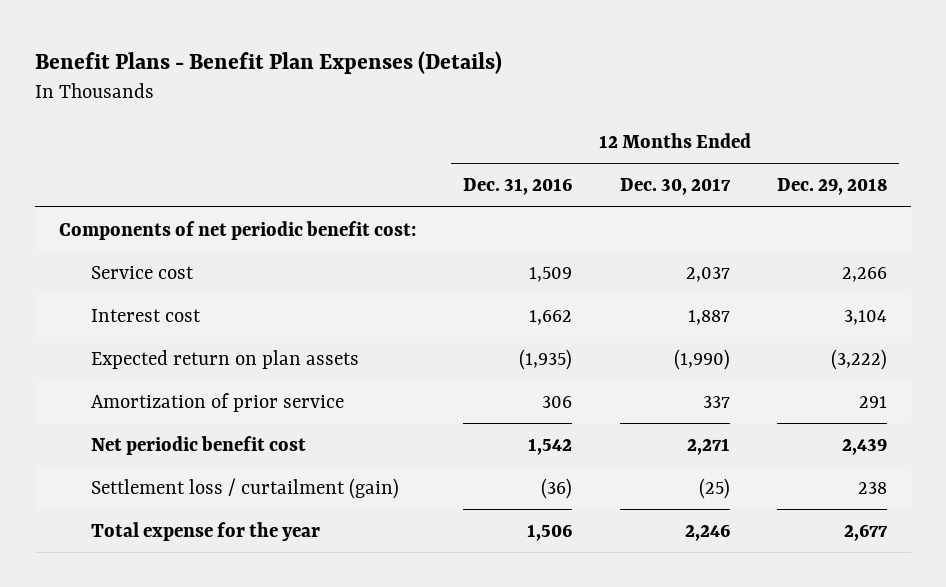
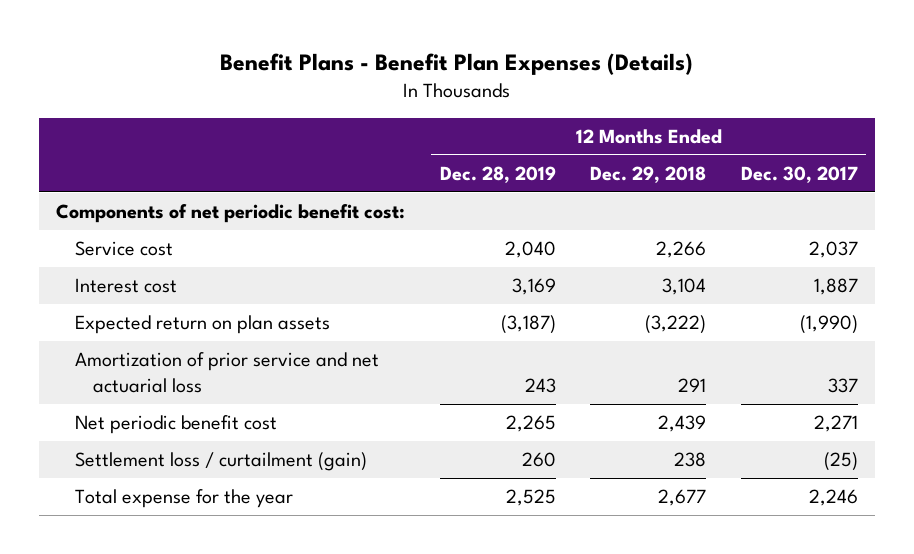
[463,178,573,196] Dec. 31, 2016 -> none
none -> [439,166,556,184] Dec. 28, 2019
[90,392,344,412] Amortization of prior service -> [74,352,379,394] Amortization of prior service and net actuarial loss

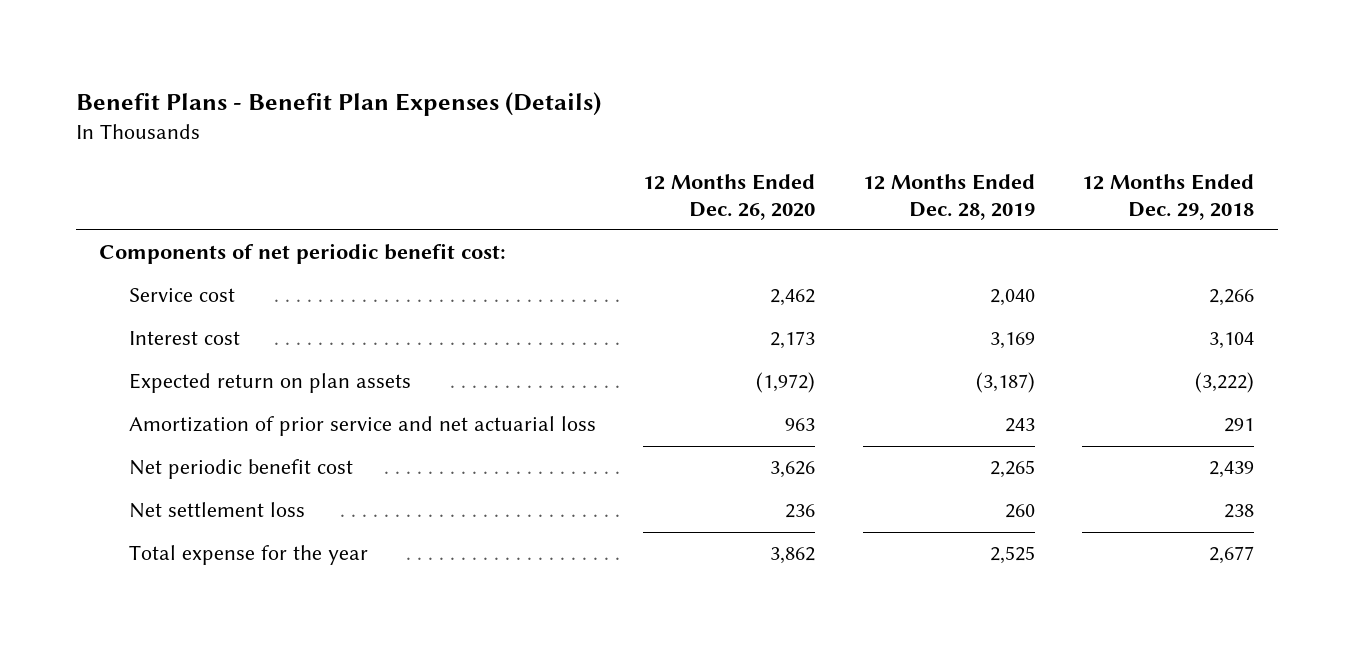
[740,166,858,184] Dec. 30, 2017 -> none
none -> [643,174,816,220] 12 Months Ended Dec. 26, 2020
[74,452,367,472] Settlement loss / curtailment (gain) -> [129,502,306,519] Net settlement loss

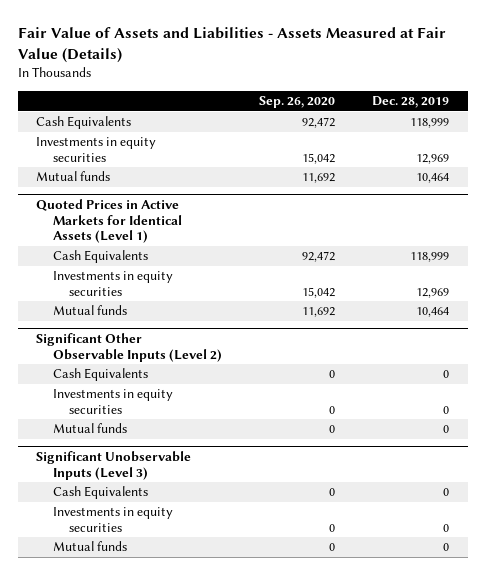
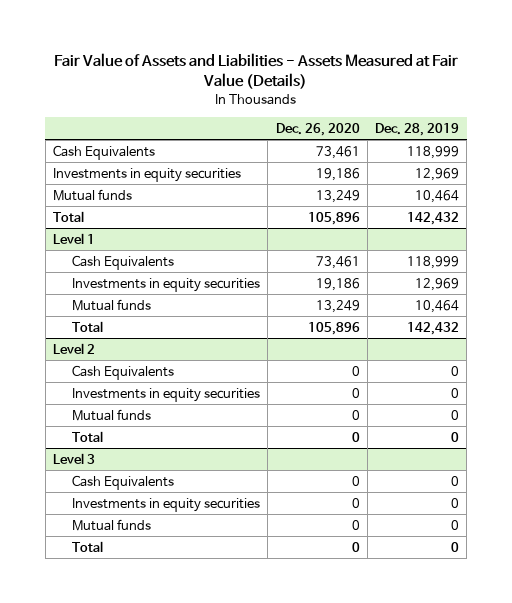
[258,95,335,108] Sep. 26, 2020 -> none
none -> [275,123,360,137] Dec. 26, 2020
none -> [53,210,85,222] Total
[36,199,182,244] Quoted Prices in Active Markets for Identical Assets (Level 1) -> [53,232,96,244] Level 1
none -> [72,320,104,332] Total
[36,333,222,362] Significant Other Observable Inputs (Level 2) -> [53,342,96,354] Level 2
none -> [72,430,104,442] Total
[36,451,192,480] Significant Unobservable Inputs (Level 3) -> [53,452,96,464] Level 3
none -> [72,540,104,552] Total

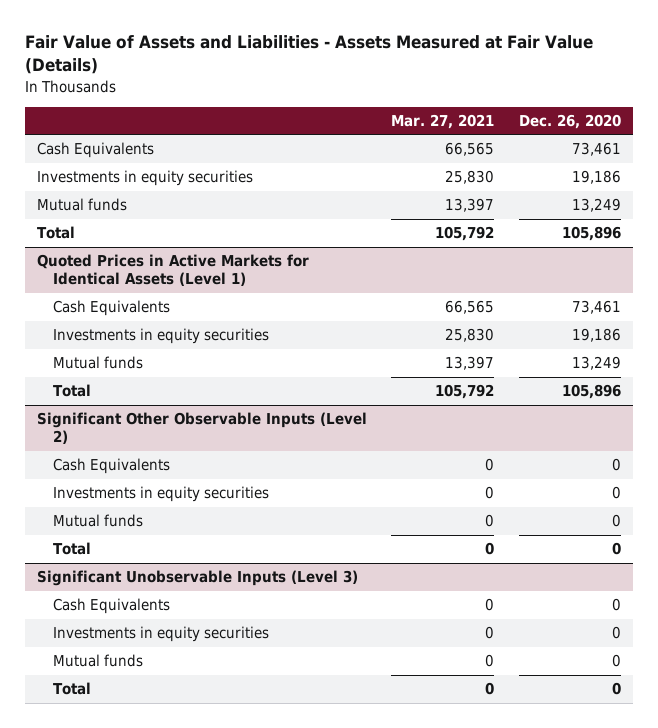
[375,123,460,137] Dec. 28, 2019 -> none
none -> [391,113,495,129] Mar. 27, 2021
[53,232,96,244] Level 1 -> [37,254,310,287] Quoted Prices in Active Markets for Identical Assets (Level 1)
[53,342,96,354] Level 2 -> [37,412,368,445] Significant Other Observable Inputs (Level 2)
[53,452,96,464] Level 3 -> [37,570,359,587] Significant Unobservable Inputs (Level 3)

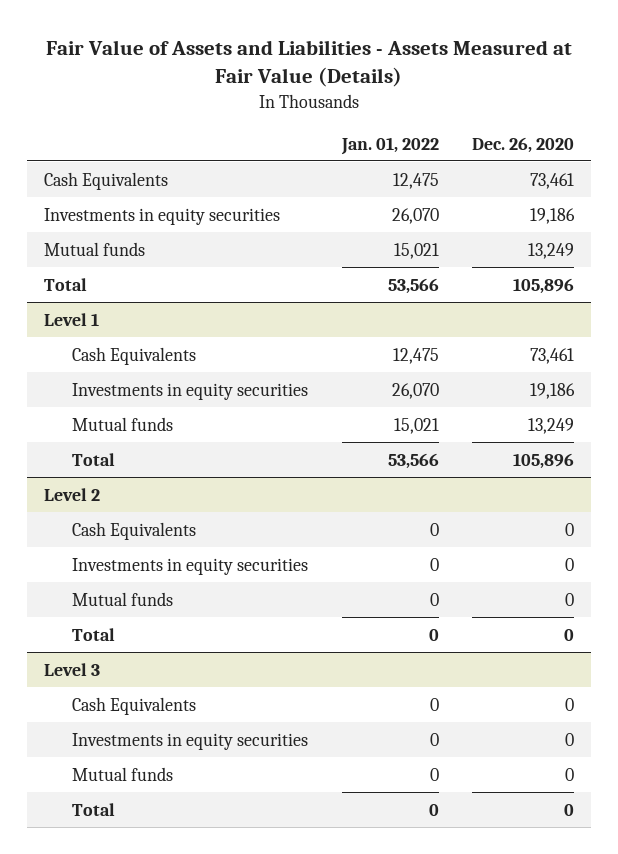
[391,113,495,129] Mar. 27, 2021 -> none
none -> [340,136,439,155] Jan. 01, 2022
[37,254,310,287] Quoted Prices in Active Markets for Identical Assets (Level 1) -> [43,312,99,326] Level 1
[37,412,368,445] Significant Other Observable Inputs (Level 2) -> [43,487,100,501] Level 2
[37,570,359,587] Significant Unobservable Inputs (Level 3) -> [43,662,100,676] Level 3

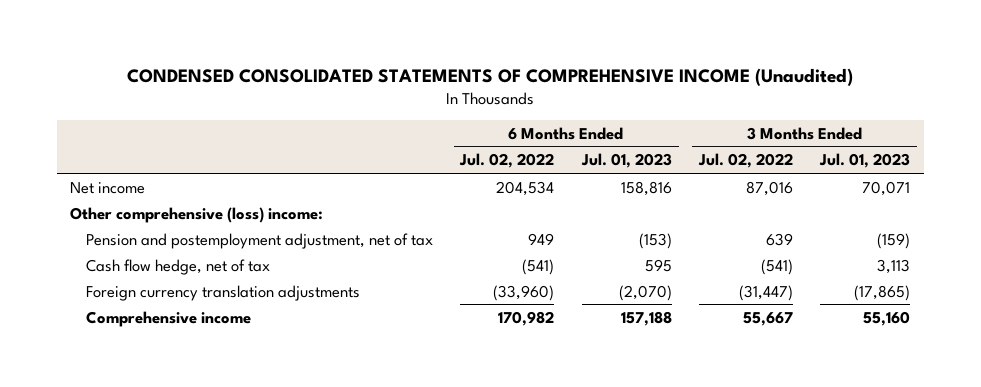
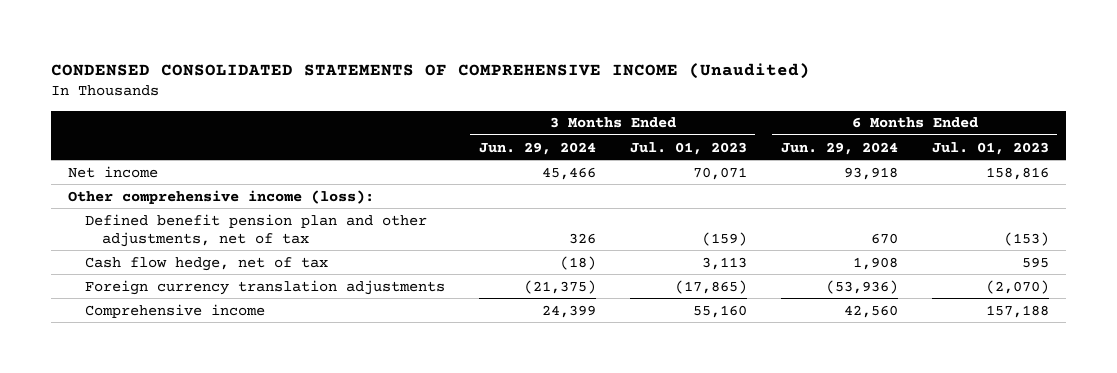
[459,153,555,169] Jul. 02, 2022 -> none
[698,153,794,169] Jul. 02, 2022 -> none
none -> [478,141,596,155] Jun. 29, 2024
none -> [780,141,898,155] Jun. 29, 2024
[70,206,324,223] Other comprehensive (loss) income: -> [67,189,374,204] Other comprehensive income (loss):
[86,232,434,249] Pension and postemployment adjustment, net of tax -> [85,213,428,247] Defined benefit pension plan and other adjustments, net of tax

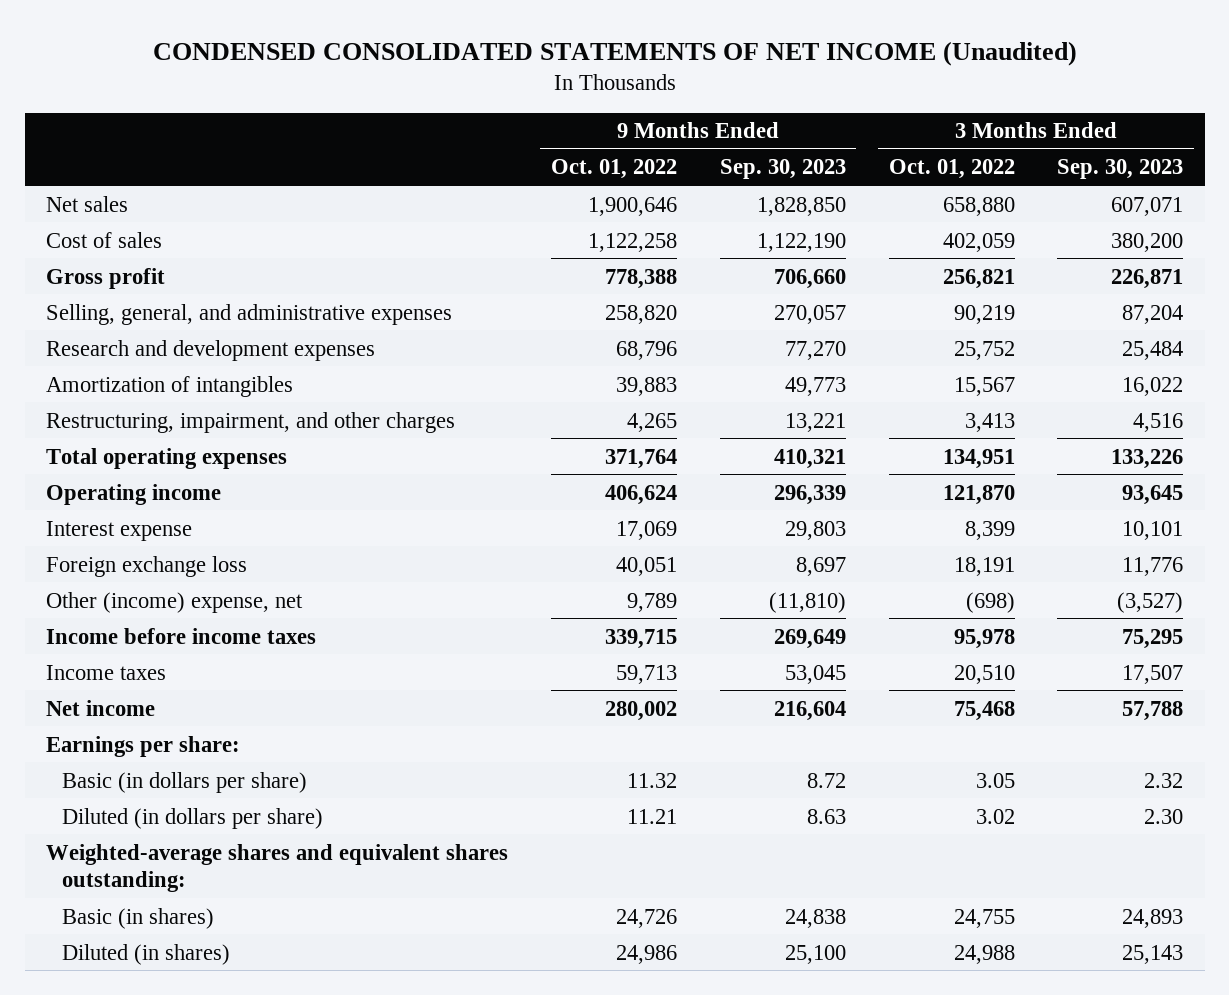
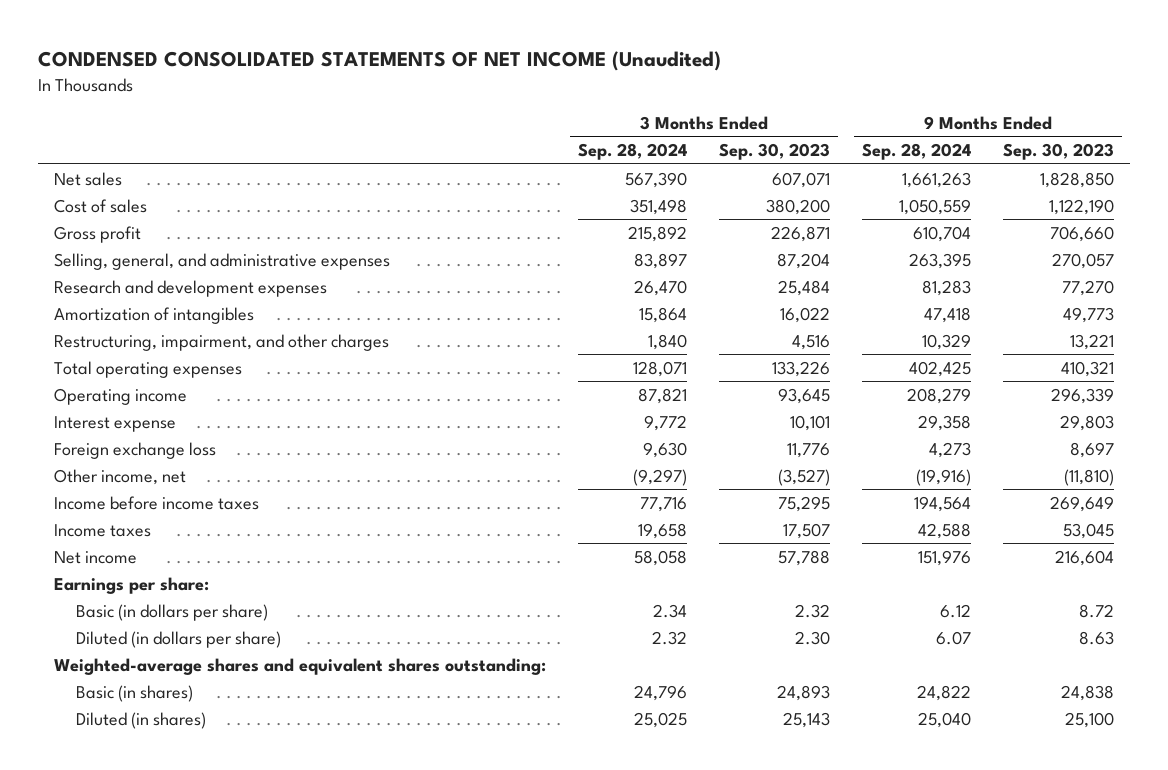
[550,159,677,180] Oct. 01, 2022 -> none
[888,159,1015,180] Oct. 01, 2022 -> none
none -> [578,142,688,160] Sep. 28, 2024
none -> [862,142,972,160] Sep. 28, 2024
[45,591,303,613] Other (income) expense, net -> [54,468,187,485] Other income, net

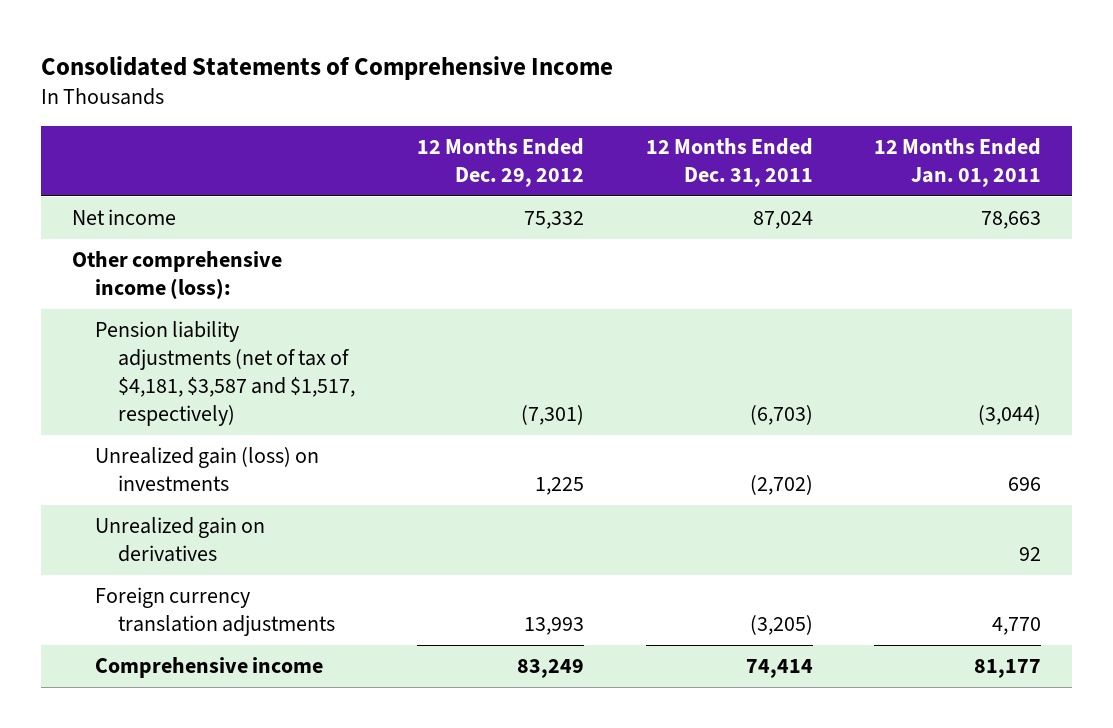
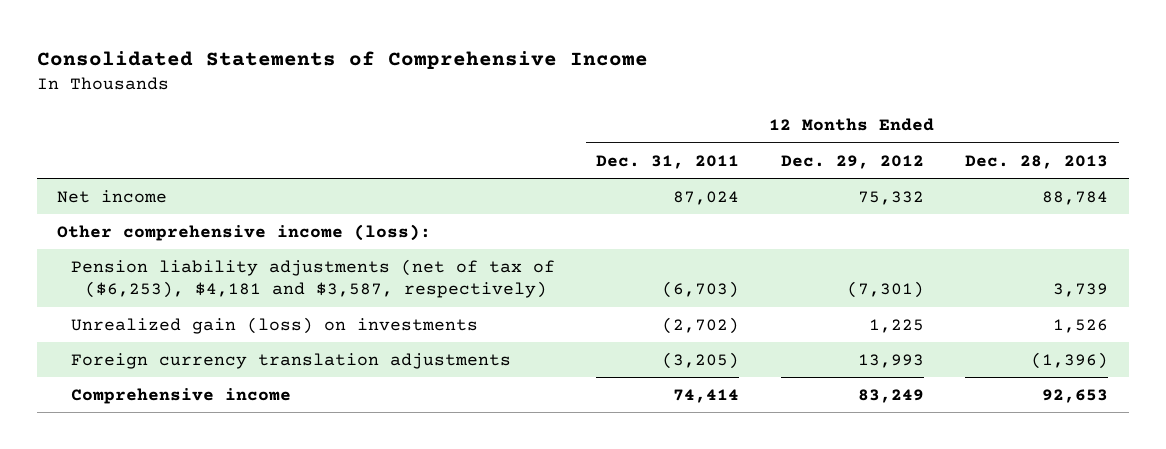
[874,138,1042,188] 12 Months Ended Jan. 01, 2011 -> none
none -> [965,154,1109,169] Dec. 28, 2013
[95,321,356,427] Pension liability adjustments (net of tax of $4,181, $3,587 and $1,517, respectively) -> [71,258,556,299] Pension liability adjustments (net of tax of ($6,253), $4,181 and $3,587, respectively)
[95,517,266,563] Unrealized gain on derivatives -> none

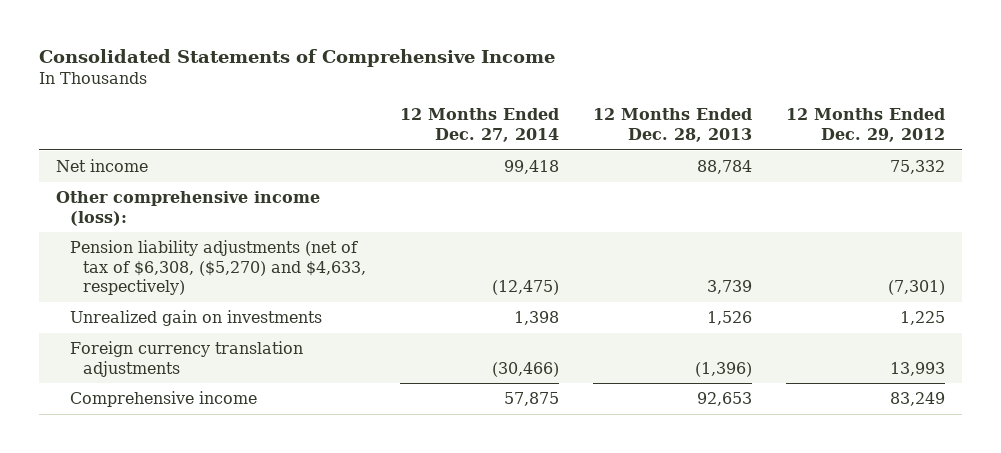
[596,154,740,169] Dec. 31, 2011 -> none
none -> [400,108,560,142] 12 Months Ended Dec. 27, 2014
[71,258,556,299] Pension liability adjustments (net of tax of ($6,253), $4,181 and $3,587, respectively) -> [69,239,367,296] Pension liability adjustments (net of tax of $6,308, ($5,270) and $4,633, respectively)
[71,316,479,334] Unrealized gain (loss) on investments -> [69,309,322,326] Unrealized gain on investments

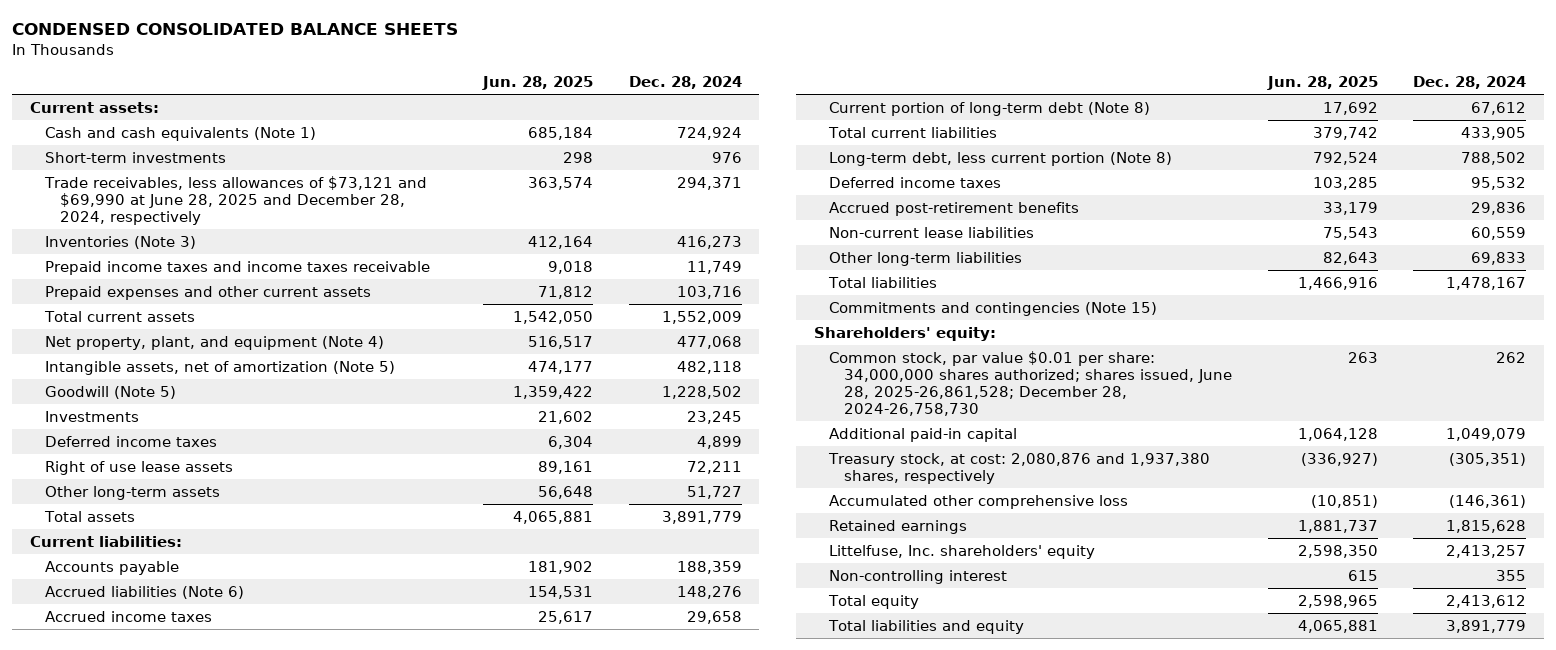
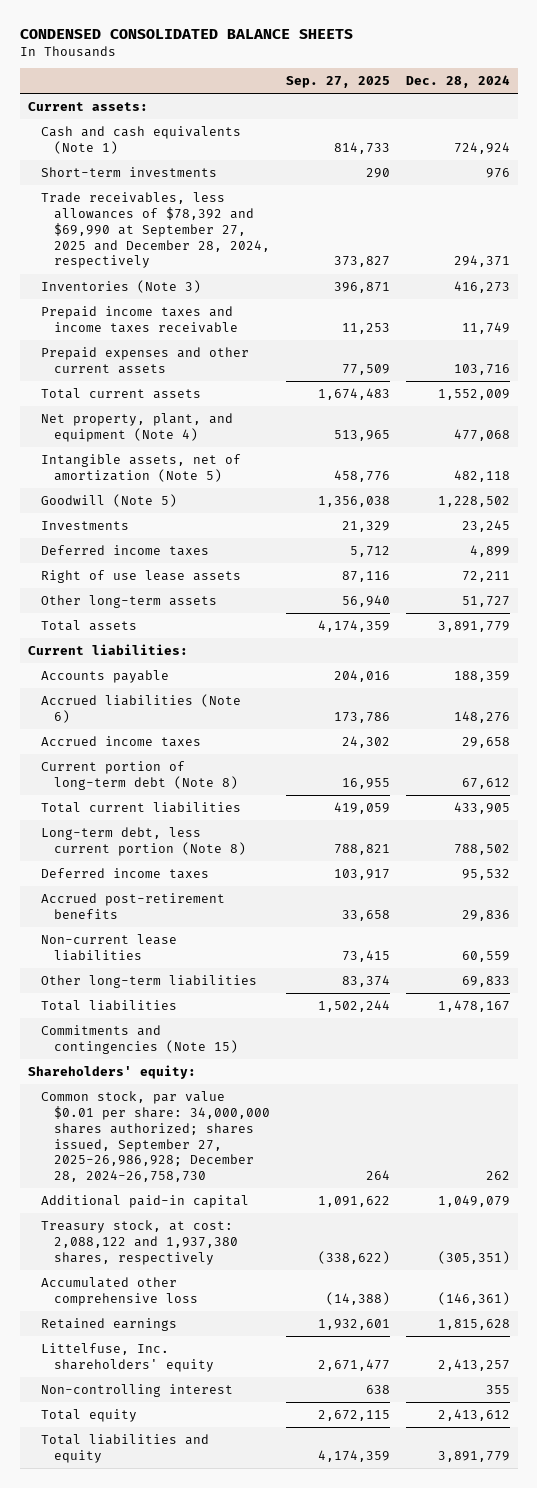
[482,76,594,91] Jun. 28, 2025 -> none
none -> [285,76,390,89] Sep. 27, 2025
[43,175,427,225] Trade receivables, less allowances of $73,121 and $69,990 at June 28, 2025 and December 28, 2024, respectively -> [41,191,271,269] Trade receivables, less allowances of $78,392 and $69,990 at September 27, 2025 and December 28, 2024, respectively
[828,350,1233,416] Common stock, par value $0.01 per share: 34,000,000 shares authorized; shares issued, June 28, 2025-26,861,528; December 28, 2024-26,758,730 -> [41,1090,271,1183] Common stock, par value $0.01 per share: 34,000,000 shares authorized; shares issued, September 27, 2025-26,986,928; December 28, 2024-26,758,730
[827,452,1210,484] Treasury stock, at cost: 2,080,876 and 1,937,380 shares, respectively -> [41,1219,239,1265] Treasury stock, at cost: 2,088,122 and 1,937,380 shares, respectively

